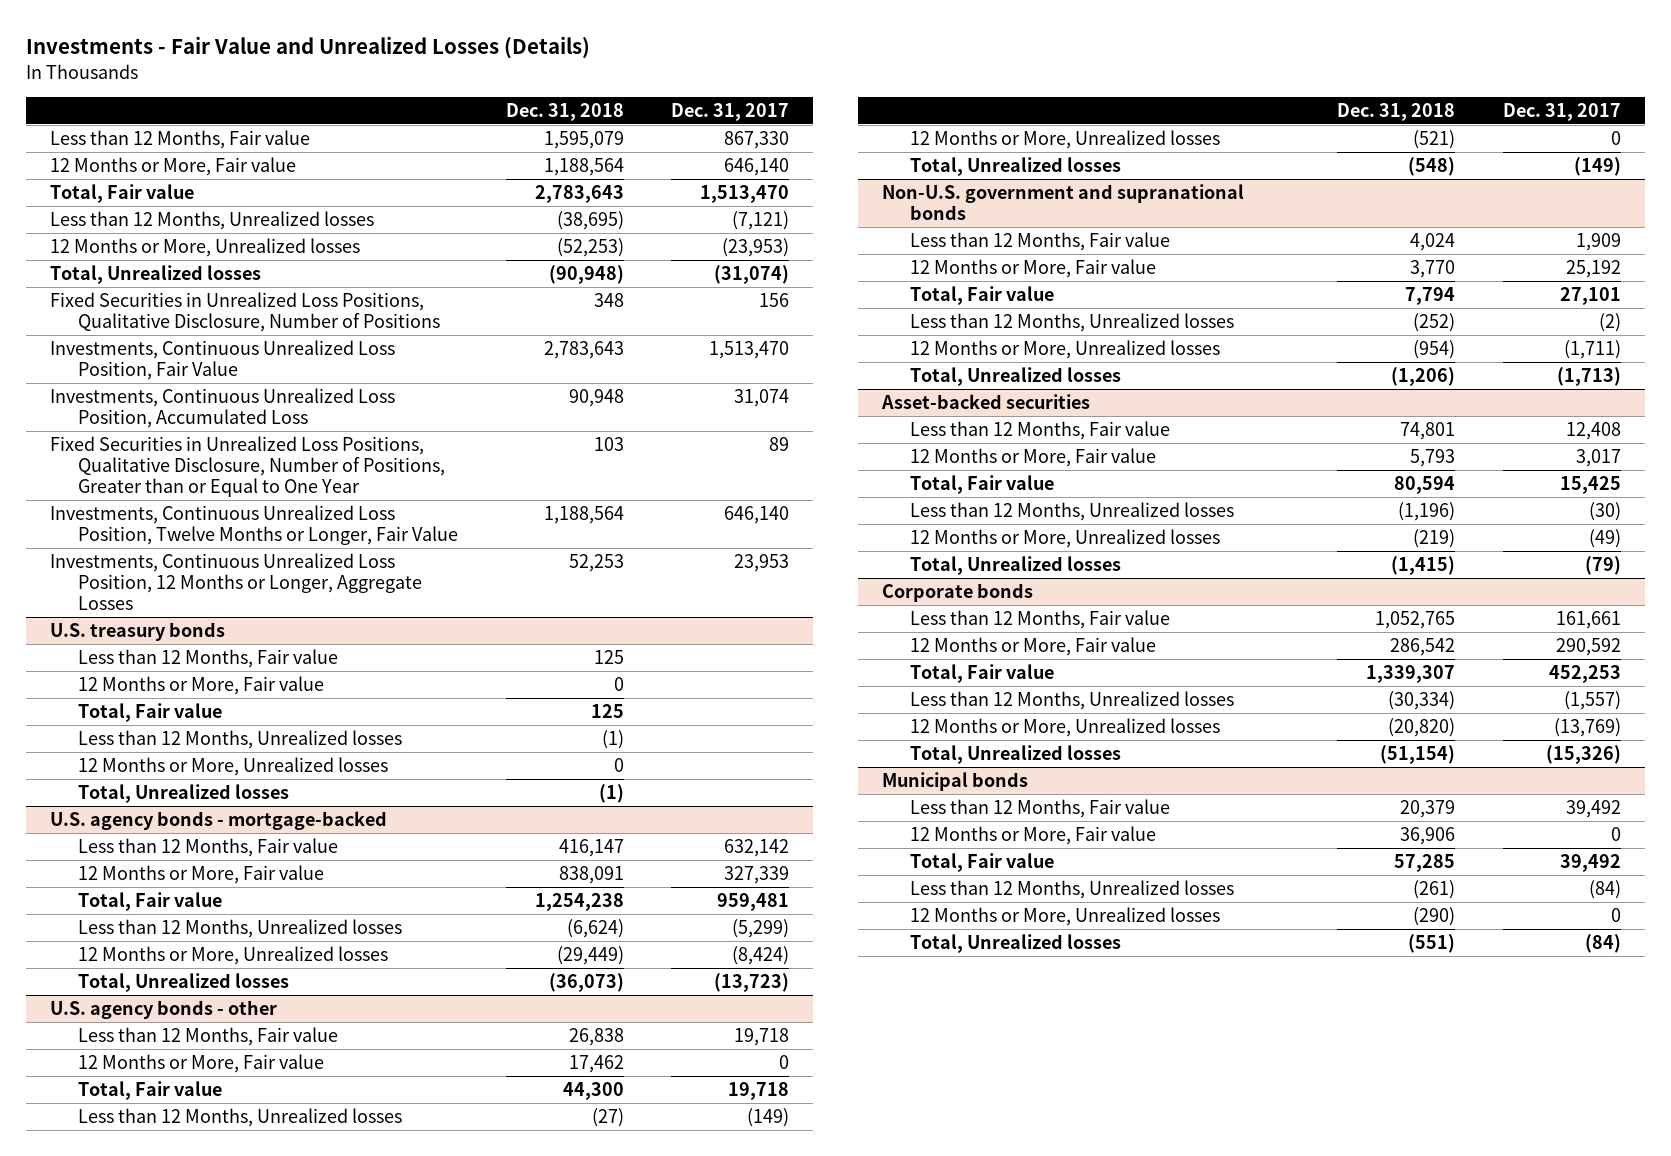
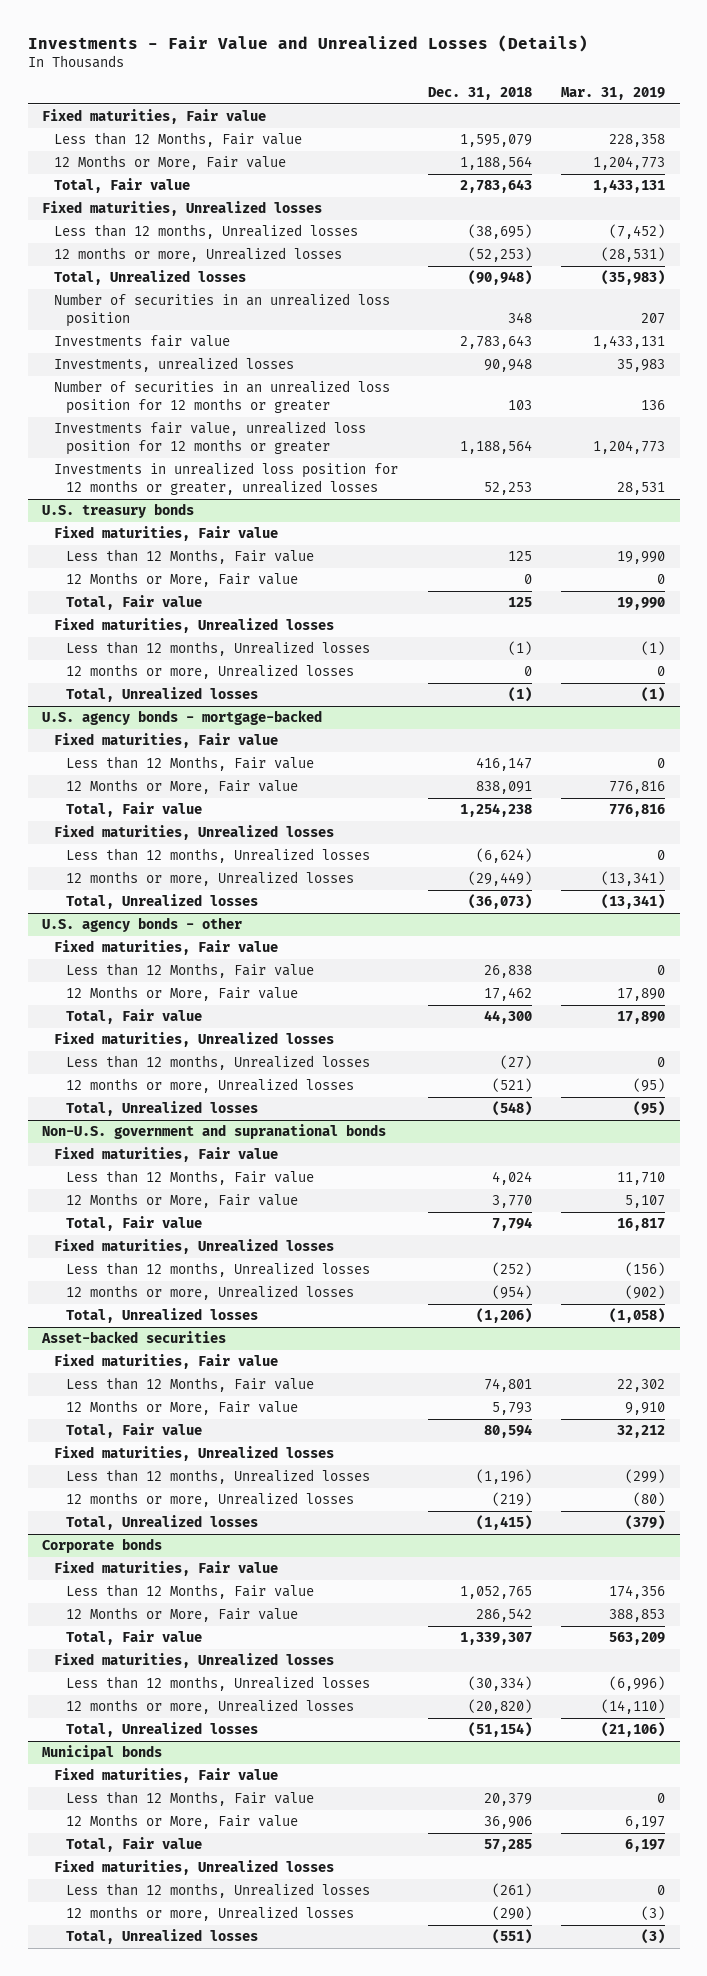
[671,102,790,121] Dec. 31, 2017 -> none
none -> [560,86,665,100] Mar. 31, 2019
none -> [42,109,267,125] Fixed maturities, Fair value
none -> [42,201,323,217] Fixed maturities, Unrealized losses
[50,211,375,231] Less than 12 Months, Unrealized losses -> [54,224,359,240] Less than 12 months, Unrealized losses
[50,238,361,258] 12 Months or More, Unrealized losses -> [54,247,343,263] 12 months or more, Unrealized losses
[50,292,441,333] Fixed Securities in Unrealized Loss Positions, Qualitative Disclosure, Number of Positions -> [54,293,391,327] Number of securities in an unrealized loss position
[50,340,396,381] Investments, Continuous Unrealized Loss Position, Fair Value -> [54,335,231,348] Investments fair value
[50,388,396,429] Investments, Continuous Unrealized Loss Position, Accumulated Loss -> [54,357,295,373] Investments, unrealized losses
[50,436,446,498] Fixed Securities in Unrealized Loss Positions, Qualitative Disclosure, Number of Positions, Greater than or Equal to One Year -> [54,380,391,414] Number of securities in an unrealized loss position for 12 months or greater
[50,505,459,546] Investments, Continuous Unrealized Loss Position, Twelve Months or Longer, Fair Value -> [54,421,367,455] Investments fair value, unrealized loss position for 12 months or greater
[50,553,423,611] Investments, Continuous Unrealized Loss Position, 12 Months or Longer, Aggregate Losses -> [54,462,399,495] Investments in unrealized loss position for 12 months or greater, unrealized losses
none -> [54,526,279,542] Fixed maturities, Fair value
none -> [54,618,335,634] Fixed maturities, Unrealized losses
[78,730,403,750] Less than 12 Months, Unrealized losses -> [66,641,371,657] Less than 12 months, Unrealized losses
[78,757,389,777] 12 Months or More, Unrealized losses -> [66,664,355,680] 12 months or more, Unrealized losses
none -> [54,733,279,749] Fixed maturities, Fair value
none -> [54,825,335,841] Fixed maturities, Unrealized losses
[78,919,403,939] Less than 12 Months, Unrealized losses -> [66,848,371,864] Less than 12 months, Unrealized losses
[78,946,389,966] 12 Months or More, Unrealized losses -> [66,871,355,887] 12 months or more, Unrealized losses
none -> [54,940,279,956] Fixed maturities, Fair value
none -> [54,1032,335,1048] Fixed maturities, Unrealized losses
[78,1108,403,1128] Less than 12 Months, Unrealized losses -> [66,1055,371,1071] Less than 12 months, Unrealized losses
[909,130,1220,150] 12 Months or More, Unrealized losses -> [66,1078,355,1094] 12 months or more, Unrealized losses
none -> [54,1147,279,1163] Fixed maturities, Fair value
none -> [54,1239,335,1255] Fixed maturities, Unrealized losses
[909,313,1234,333] Less than 12 Months, Unrealized losses -> [66,1262,371,1278] Less than 12 months, Unrealized losses
[909,340,1220,360] 12 Months or More, Unrealized losses -> [66,1285,355,1301] 12 months or more, Unrealized losses
none -> [54,1354,279,1370] Fixed maturities, Fair value
none -> [54,1446,335,1462] Fixed maturities, Unrealized losses
[909,502,1234,522] Less than 12 Months, Unrealized losses -> [66,1469,371,1485] Less than 12 months, Unrealized losses
[909,529,1220,549] 12 Months or More, Unrealized losses -> [66,1492,355,1508] 12 months or more, Unrealized losses
none -> [54,1561,279,1577] Fixed maturities, Fair value
none -> [54,1653,335,1669] Fixed maturities, Unrealized losses
[909,691,1234,711] Less than 12 Months, Unrealized losses -> [66,1676,371,1692] Less than 12 months, Unrealized losses
[909,718,1220,738] 12 Months or More, Unrealized losses -> [66,1699,355,1715] 12 months or more, Unrealized losses
none -> [54,1768,279,1784] Fixed maturities, Fair value
none -> [54,1860,335,1876] Fixed maturities, Unrealized losses
[909,880,1234,900] Less than 12 Months, Unrealized losses -> [66,1883,371,1899] Less than 12 months, Unrealized losses
[909,907,1220,927] 12 Months or More, Unrealized losses -> [66,1906,355,1922] 12 months or more, Unrealized losses

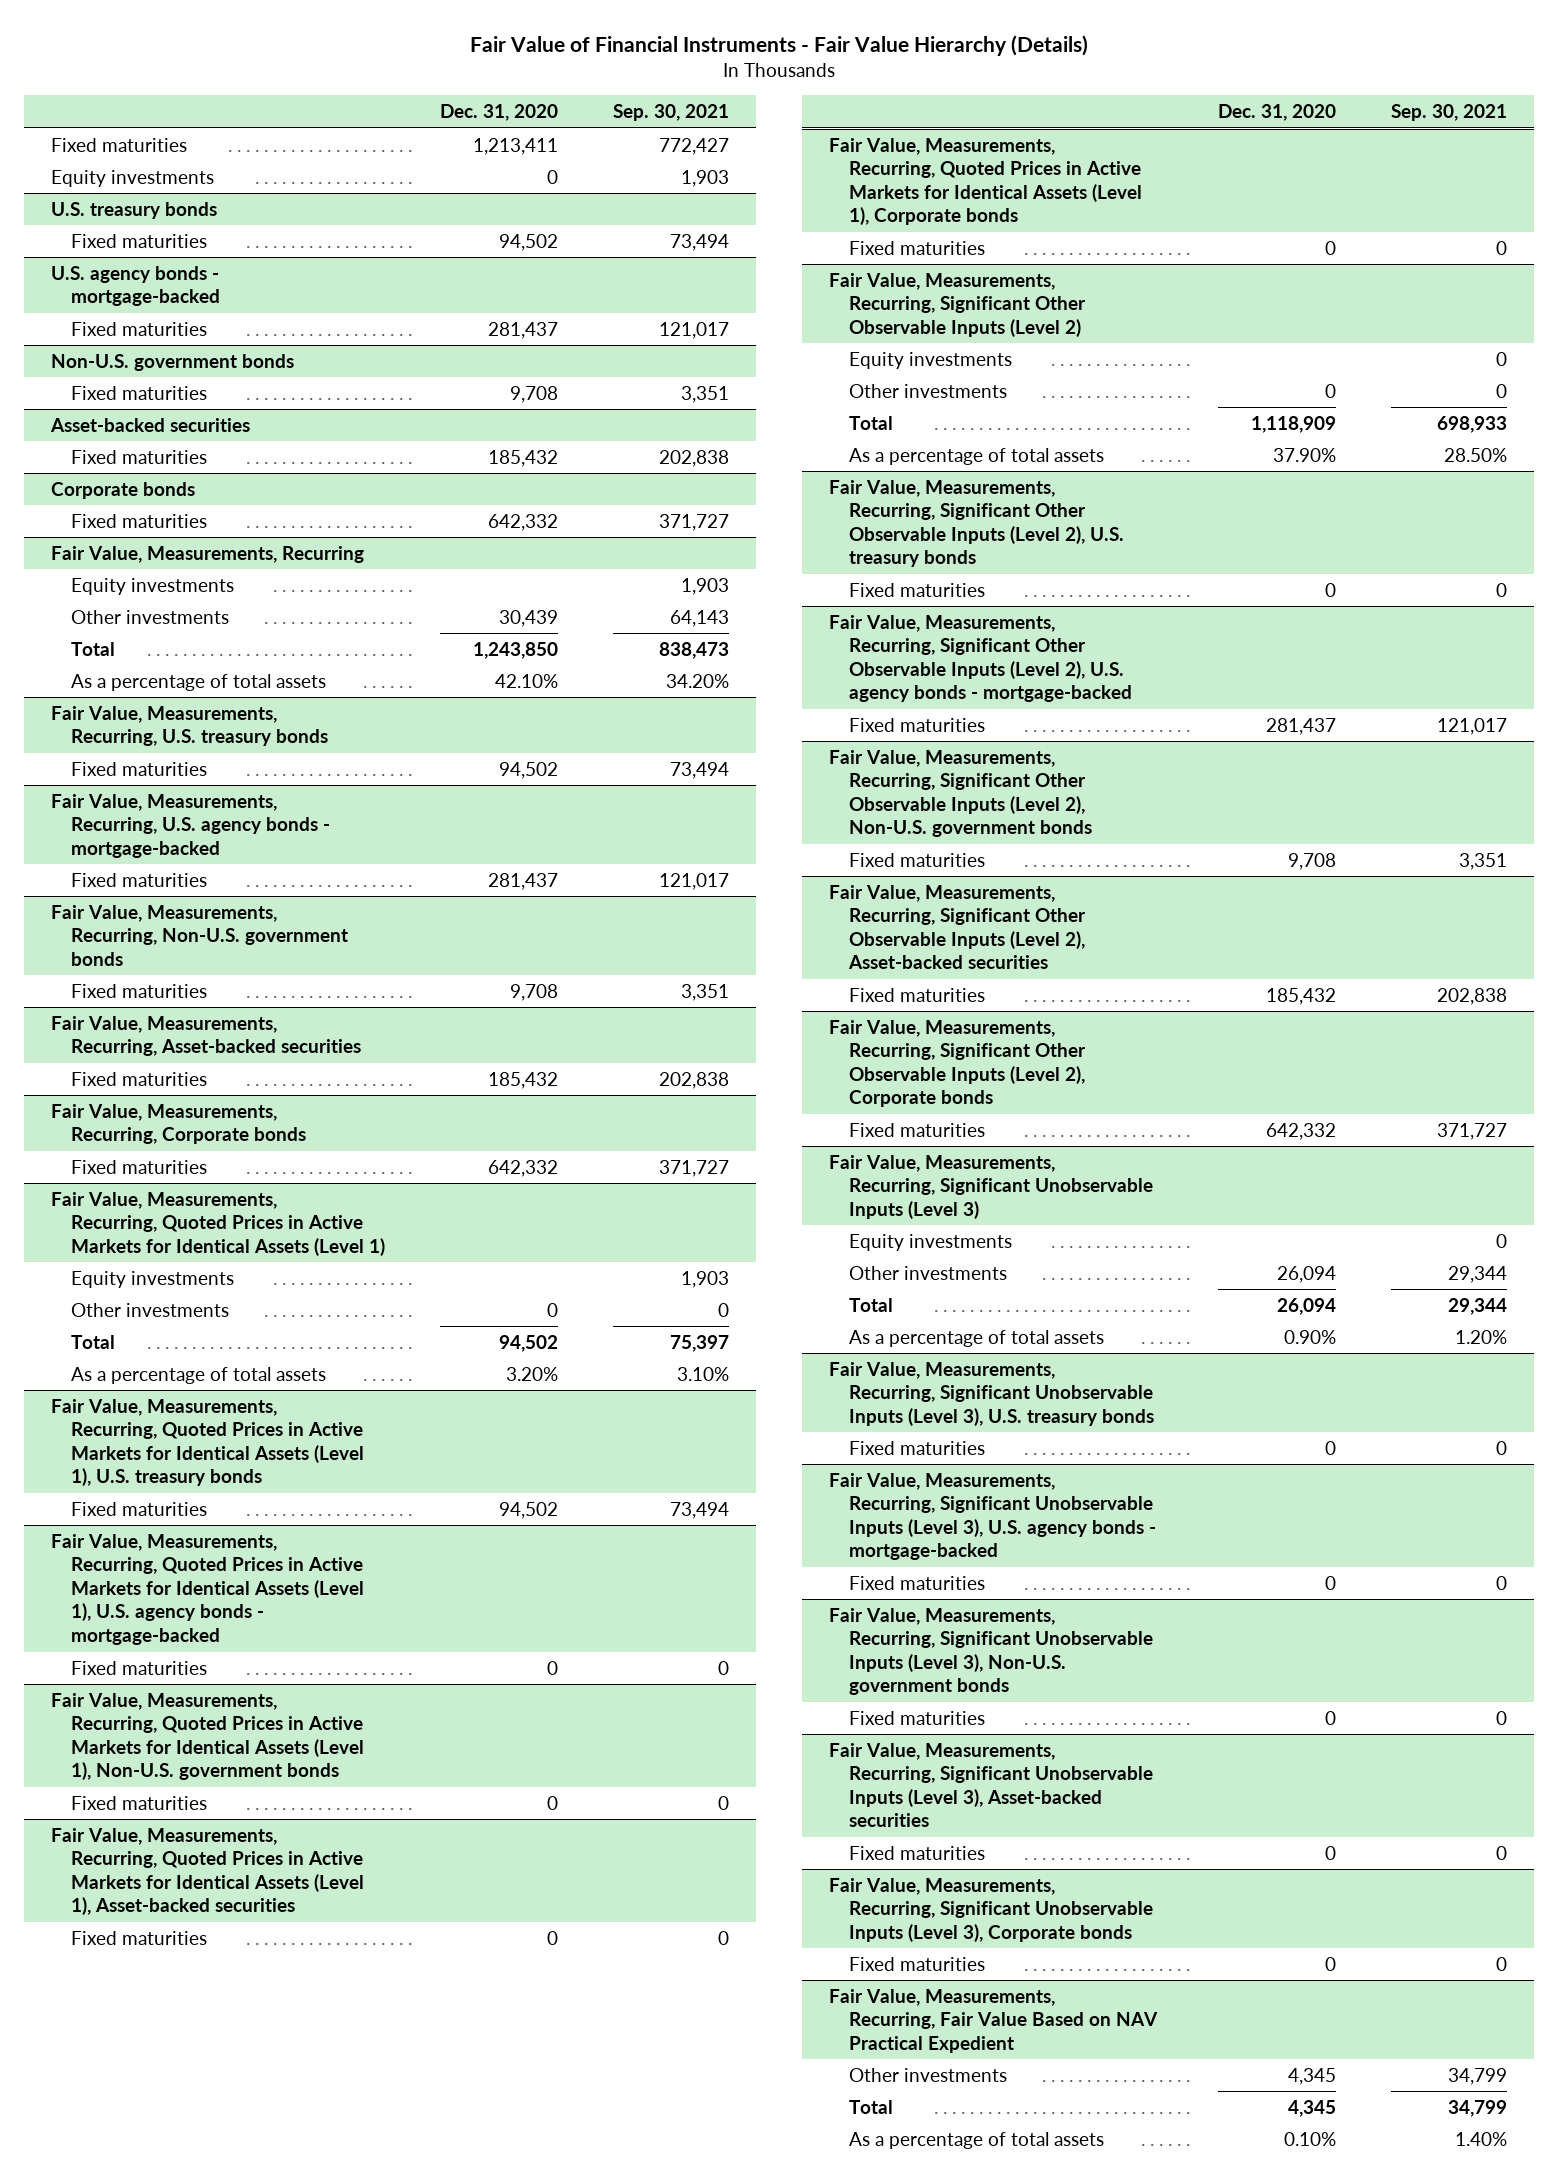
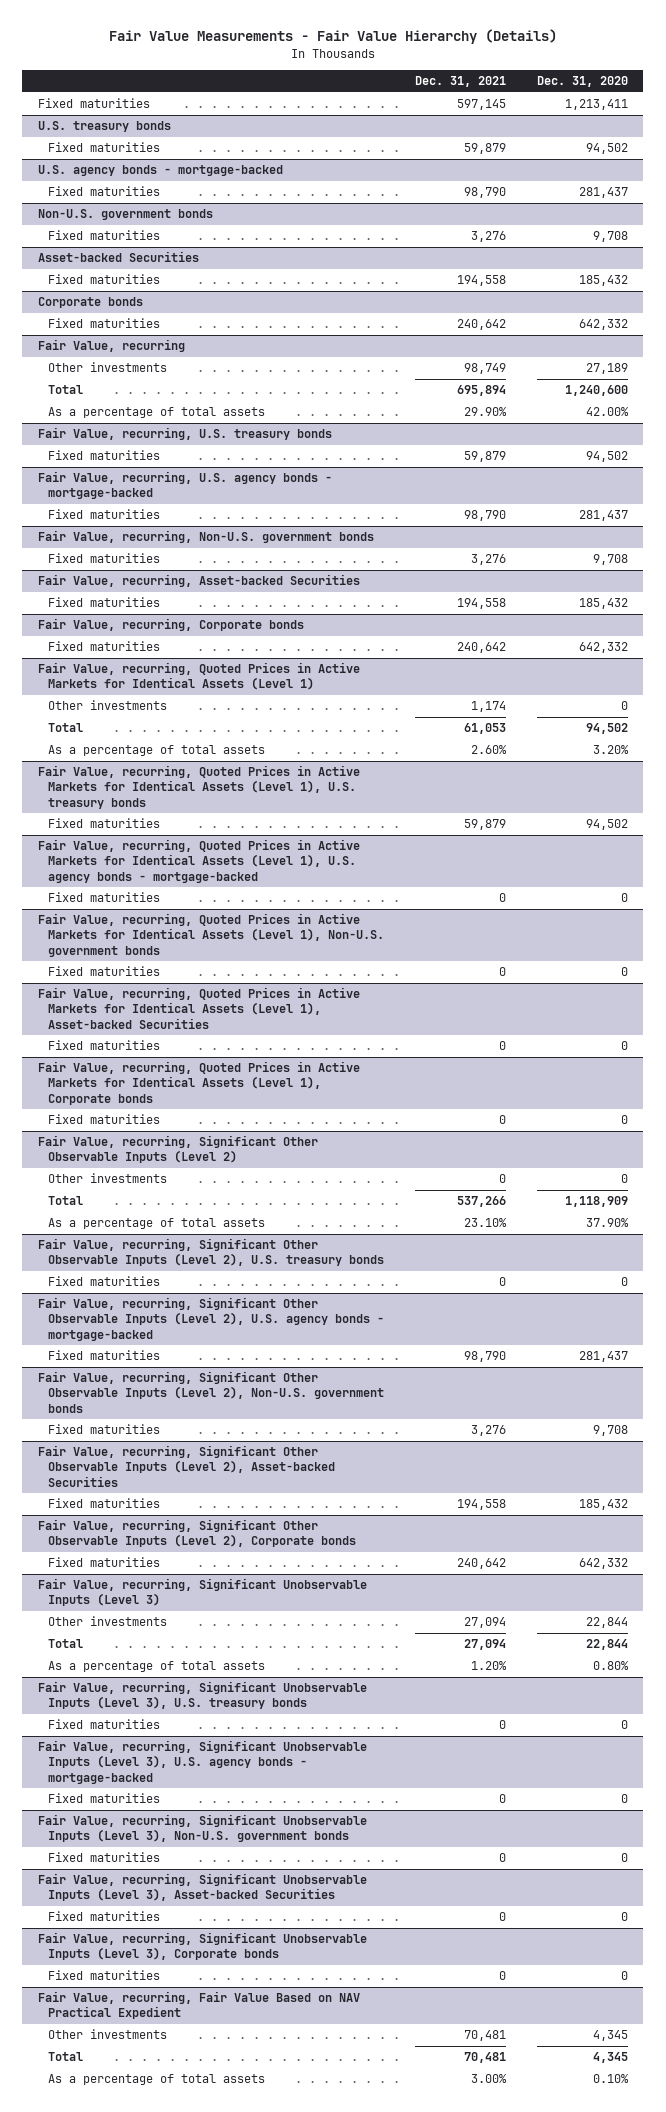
[470,35,1089,57] Fair Value of Financial Instruments - Fair Value Hierarchy (Details) -> [108,29,557,45] Fair Value Measurements - Fair Value Hierarchy (Details)
[612,104,729,122] Sep. 30, 2021 -> none
none -> [415,76,507,88] Dec. 31, 2021
[51,169,215,187] Equity investments -> none
[50,417,251,432] Asset-backed securities -> [37,251,199,263] Asset-backed Securities
[71,577,235,595] Equity investments -> none
[51,545,365,563] Fair Value, Measurements, Recurring -> [37,339,185,353] Fair Value, recurring
[498,609,558,627] 30,439 -> [585,363,628,375] 27,189
[472,641,558,659] 1,243,850 -> [564,385,628,397] 1,240,600
[494,673,558,688] 42.10% -> [585,407,629,417] 42.00%
[51,705,329,747] Fair Value, Measurements, Recurring, U.S. treasury bonds -> [37,427,332,441] Fair Value, recurring, U.S. treasury bonds
[51,793,331,858] Fair Value, Measurements, Recurring, U.S. agency bonds - mortgage-backed -> [37,471,332,500] Fair Value, recurring, U.S. agency bonds - mortgage-backed
[51,904,349,966] Fair Value, Measurements, Recurring, Non-U.S. government bonds -> [37,530,374,544] Fair Value, recurring, Non-U.S. government bonds
[51,1015,362,1057] Fair Value, Measurements, Recurring, Asset-backed securities -> [37,574,360,588] Fair Value, recurring, Asset-backed Securities
[51,1103,307,1145] Fair Value, Measurements, Recurring, Corporate bonds -> [37,618,304,632] Fair Value, recurring, Corporate bonds
[71,1270,235,1288] Equity investments -> none
[51,1191,386,1256] Fair Value, Measurements, Recurring, Quoted Prices in Active Markets for Identical Assets (Level 1) -> [37,662,360,691] Fair Value, recurring, Quoted Prices in Active Markets for Identical Assets (Level 1)
[51,1398,365,1487] Fair Value, Measurements, Recurring, Quoted Prices in Active Markets for Identical Assets (Level 1), U.S. treasury bonds -> [37,765,360,809] Fair Value, recurring, Quoted Prices in Active Markets for Identical Assets (Level 1), U.S. treasury bonds
[51,1533,365,1645] Fair Value, Measurements, Recurring, Quoted Prices in Active Markets for Identical Assets (Level 1), U.S. agency bonds - mortgage-backed -> [37,839,360,883] Fair Value, recurring, Quoted Prices in Active Markets for Identical Assets (Level 1), U.S. agency bonds - mortgage-backed
[51,1692,365,1781] Fair Value, Measurements, Recurring, Quoted Prices in Active Markets for Identical Assets (Level 1), Non-U.S. government bonds -> [37,913,385,957] Fair Value, recurring, Quoted Prices in Active Markets for Identical Assets (Level 1), Non-U.S. government bonds
[51,1827,365,1916] Fair Value, Measurements, Recurring, Quoted Prices in Active Markets for Identical Assets (Level 1), Asset-backed securities -> [37,987,360,1029] Fair Value, recurring, Quoted Prices in Active Markets for Identical Assets (Level 1), Asset-backed Securities
[829,137,1143,226] Fair Value, Measurements, Recurring, Quoted Prices in Active Markets for Identical Assets (Level 1), Corporate bonds -> [37,1061,360,1105] Fair Value, recurring, Quoted Prices in Active Markets for Identical Assets (Level 1), Corporate bonds
[849,351,1013,369] Equity investments -> none
[829,272,1087,337] Fair Value, Measurements, Recurring, Significant Other Observable Inputs (Level 2) -> [37,1135,318,1164] Fair Value, recurring, Significant Other Observable Inputs (Level 2)
[829,479,1125,568] Fair Value, Measurements, Recurring, Significant Other Observable Inputs (Level 2), U.S. treasury bonds -> [37,1238,385,1267] Fair Value, recurring, Significant Other Observable Inputs (Level 2), U.S. treasury bonds
[829,614,1133,703] Fair Value, Measurements, Recurring, Significant Other Observable Inputs (Level 2), U.S. agency bonds - mortgage-backed -> [37,1297,385,1341] Fair Value, recurring, Significant Other Observable Inputs (Level 2), U.S. agency bonds - mortgage-backed
[829,749,1093,838] Fair Value, Measurements, Recurring, Significant Other Observable Inputs (Level 2), Non-U.S. government bonds -> [37,1371,385,1413] Fair Value, recurring, Significant Other Observable Inputs (Level 2), Non-U.S. government bonds
[829,884,1087,970] Fair Value, Measurements, Recurring, Significant Other Observable Inputs (Level 2), Asset-backed securities -> [37,1445,336,1487] Fair Value, recurring, Significant Other Observable Inputs (Level 2), Asset-backed Securities
[829,1019,1087,1108] Fair Value, Measurements, Recurring, Significant Other Observable Inputs (Level 2), Corporate bonds -> [37,1519,357,1548] Fair Value, recurring, Significant Other Observable Inputs (Level 2), Corporate bonds
[849,1233,1013,1251] Equity investments -> none
[829,1154,1154,1219] Fair Value, Measurements, Recurring, Significant Unobservable Inputs (Level 3) -> [37,1578,367,1607] Fair Value, recurring, Significant Unobservable Inputs (Level 3)
[1276,1265,1336,1283] 26,094 -> [585,1617,628,1629] 22,844
[1276,1297,1336,1315] 26,094 -> [585,1639,628,1651] 22,844
[1283,1329,1336,1344] 0.90% -> [592,1661,629,1671] 0.80%
[829,1361,1155,1426] Fair Value, Measurements, Recurring, Significant Unobservable Inputs (Level 3), U.S. treasury bonds -> [37,1681,367,1710] Fair Value, recurring, Significant Unobservable Inputs (Level 3), U.S. treasury bonds
[829,1472,1157,1561] Fair Value, Measurements, Recurring, Significant Unobservable Inputs (Level 3), U.S. agency bonds - mortgage-backed -> [37,1740,367,1784] Fair Value, recurring, Significant Unobservable Inputs (Level 3), U.S. agency bonds - mortgage-backed
[829,1607,1154,1696] Fair Value, Measurements, Recurring, Significant Unobservable Inputs (Level 3), Non-U.S. government bonds -> [37,1814,367,1843] Fair Value, recurring, Significant Unobservable Inputs (Level 3), Non-U.S. government bonds
[829,1742,1154,1828] Fair Value, Measurements, Recurring, Significant Unobservable Inputs (Level 3), Asset-backed securities -> [37,1873,367,1902] Fair Value, recurring, Significant Unobservable Inputs (Level 3), Asset-backed Securities
[829,1877,1154,1942] Fair Value, Measurements, Recurring, Significant Unobservable Inputs (Level 3), Corporate bonds -> [37,1932,367,1961] Fair Value, recurring, Significant Unobservable Inputs (Level 3), Corporate bonds
[829,1988,1159,2053] Fair Value, Measurements, Recurring, Fair Value Based on NAV Practical Expedient -> [37,1991,360,2020] Fair Value, recurring, Fair Value Based on NAV Practical Expedient

